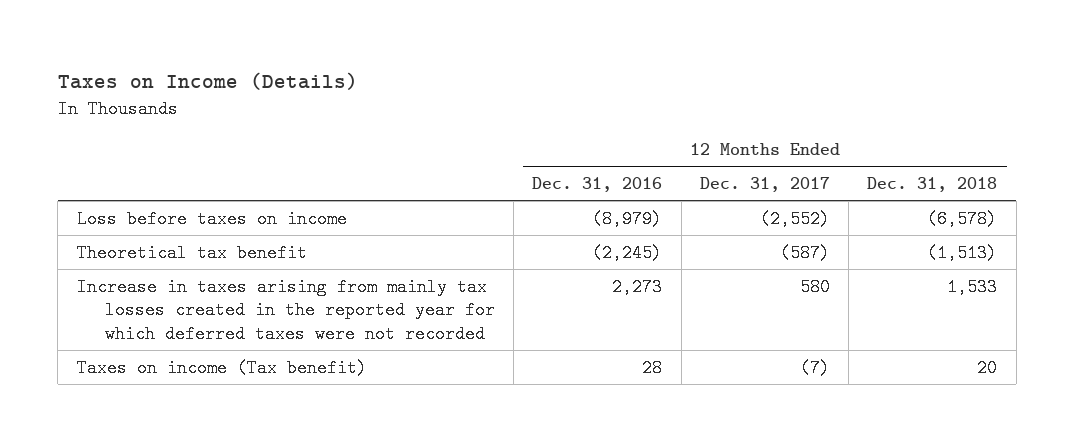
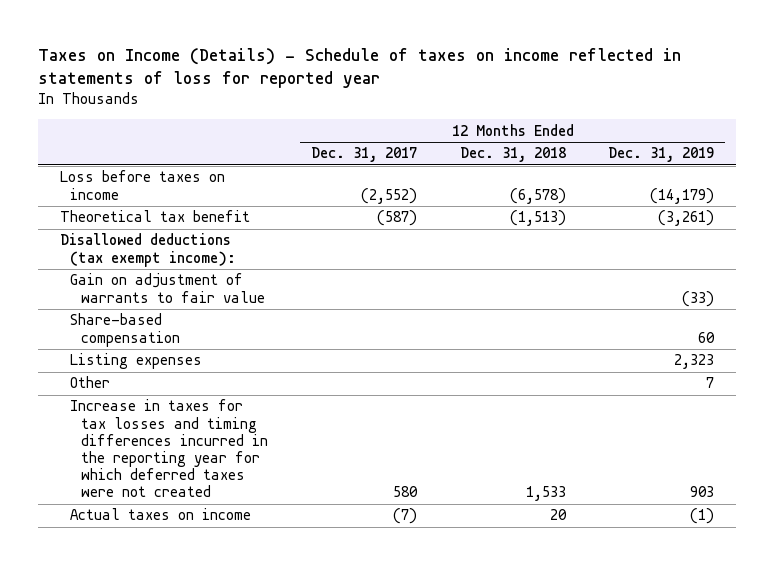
[57,71,358,90] Taxes on Income (Details) -> [38,48,682,89] Taxes on Income (Details) - Schedule of taxes on income reflected in statements of loss for reported year
[532,177,663,193] Dec. 31, 2016 -> none
none -> [608,147,715,163] Dec. 31, 2019
none -> [59,233,237,267] Disallowed deductions (tax exempt income):
none -> [70,273,265,303] Gain on adjustment of warrants to fair value
none -> [70,313,180,347] Share-based compensation
none -> [70,353,203,370] Listing expenses
none -> [70,376,111,389] Other
[76,277,495,344] Increase in taxes arising from mainly tax losses created in the reported year for which deferred taxes were not recorded -> [70,399,268,498] Increase in taxes for tax losses and timing differences incurred in the reporting year for which deferred taxes were not created
[76,358,367,377] Taxes on income (Tax benefit) -> [70,508,252,521] Actual taxes on income

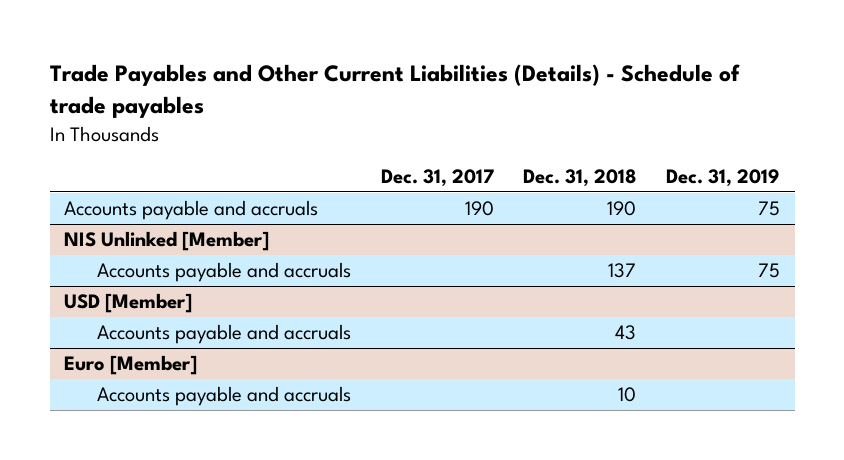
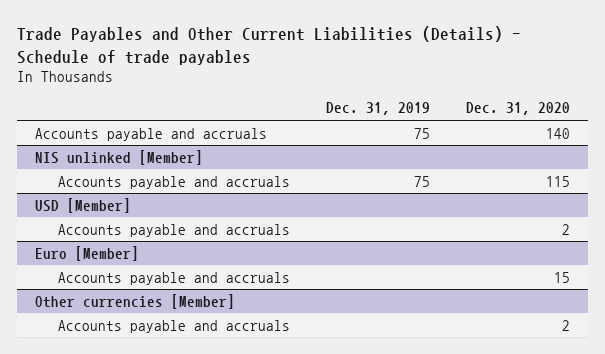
[380,169,494,188] Dec. 31, 2017 -> none
[523,169,637,188] Dec. 31, 2018 -> none
none -> [466,102,571,116] Dec. 31, 2020
[64,231,270,252] NIS Unlinked [Member] -> [35,149,204,165] NIS unlinked [Member]
none -> [35,293,236,309] Other currencies [Member]
none -> [57,319,290,333] Accounts payable and accruals

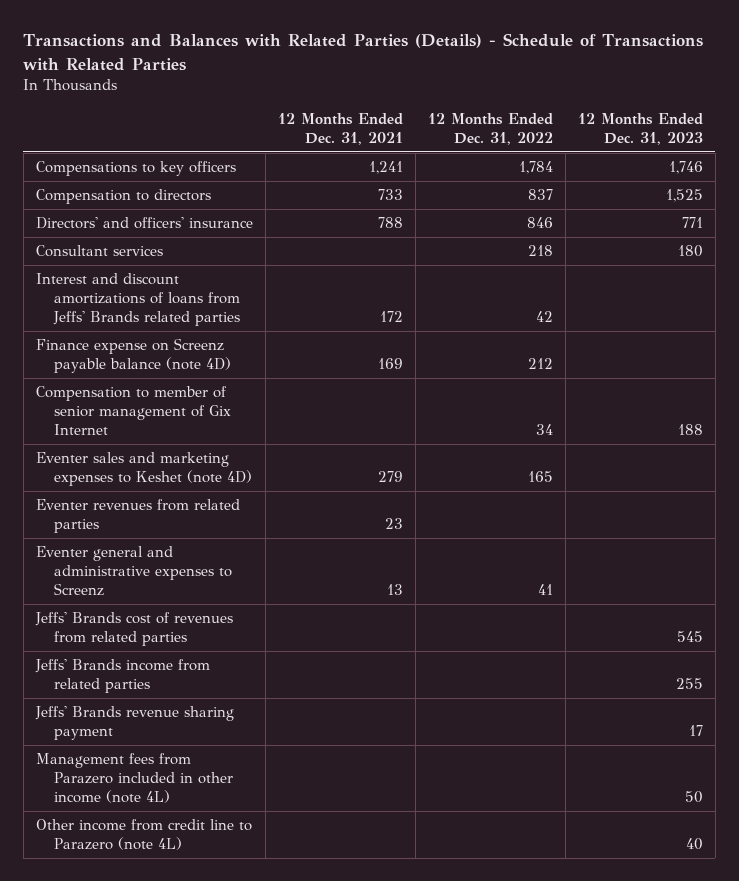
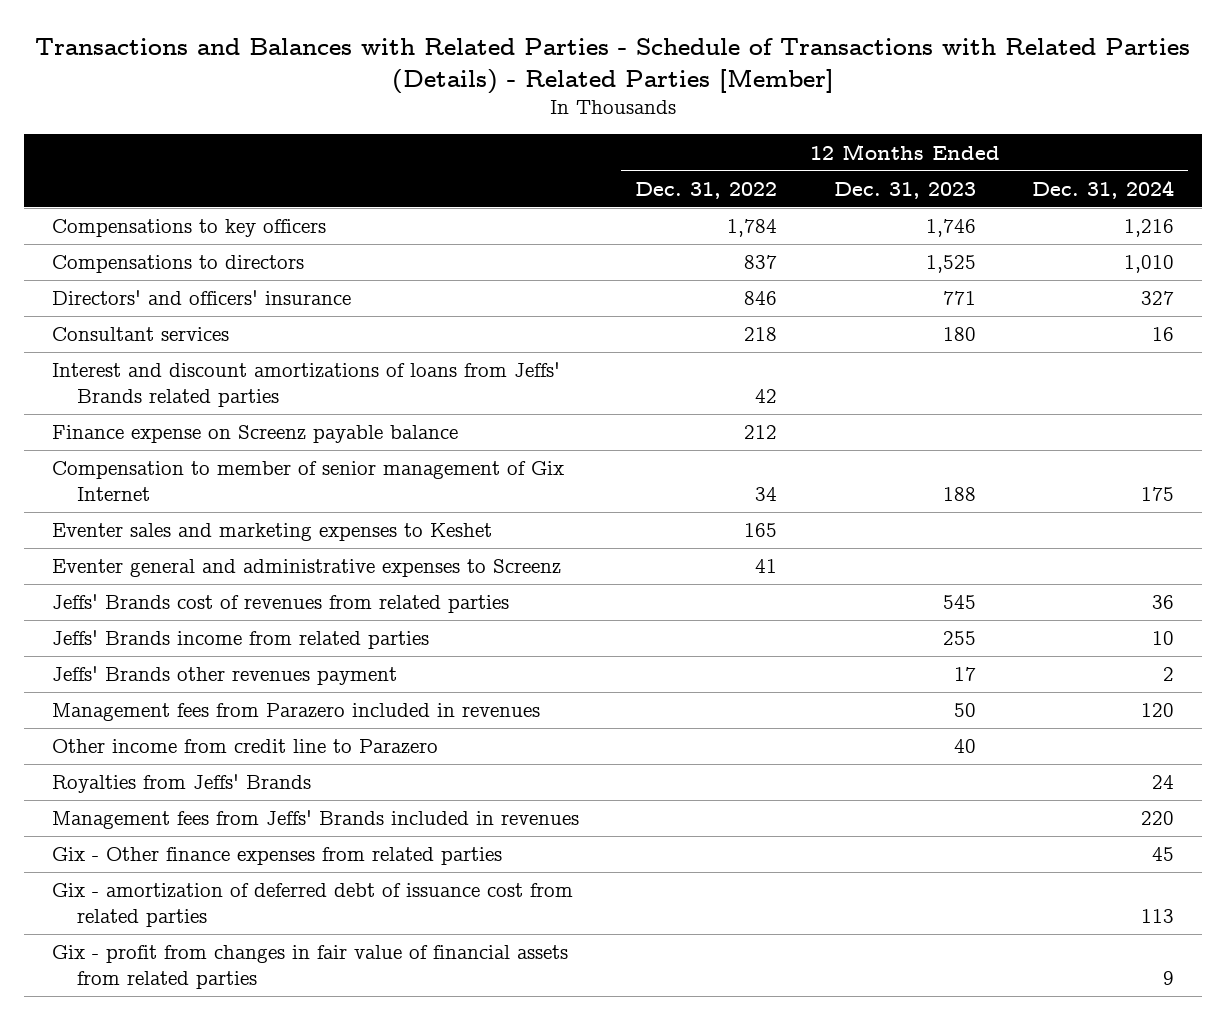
[23,33,704,71] Transactions and Balances with Related Parties (Details) - Schedule of Transactions with Related Parties -> [34,38,1190,94] Transactions and Balances with Related Parties - Schedule of Transactions with Related Parties (Details) - Related Parties [Member]
[277,112,403,145] 12 Months Ended Dec. 31, 2021 -> none
none -> [1031,179,1174,199] Dec. 31, 2024
[35,188,211,204] Compensation to directors -> [51,255,304,274] Compensations to directors
[35,337,231,374] Finance expense on Screenz payable balance (note 4D) -> [51,425,458,444] Finance expense on Screenz payable balance
[35,498,240,534] Eventer revenues from related parties -> none
[35,451,252,487] Eventer sales and marketing expenses to Keshet (note 4D) -> [51,523,492,542] Eventer sales and marketing expenses to Keshet
[34,705,234,741] Jeffs' Brands revenue sharing payment -> [51,666,397,686] Jeffs' Brands other revenues payment
[35,752,233,804] Management fees from Parazero included in other income (note 4L) -> [51,703,540,722] Management fees from Parazero included in revenues
[35,818,252,851] Other income from credit line to Parazero (note 4L) -> [51,739,438,755] Other income from credit line to Parazero
none -> [51,774,311,794] Royalties from Jeffs' Brands
none -> [51,810,579,830] Management fees from Jeffs' Brands included in revenues
none -> [51,847,502,866] Gix - Other finance expenses from related parties
none -> [51,883,573,927] Gix - amortization of deferred debt of issuance cost from related parties
none -> [51,945,568,989] Gix - profit from changes in fair value of financial assets from related parties

